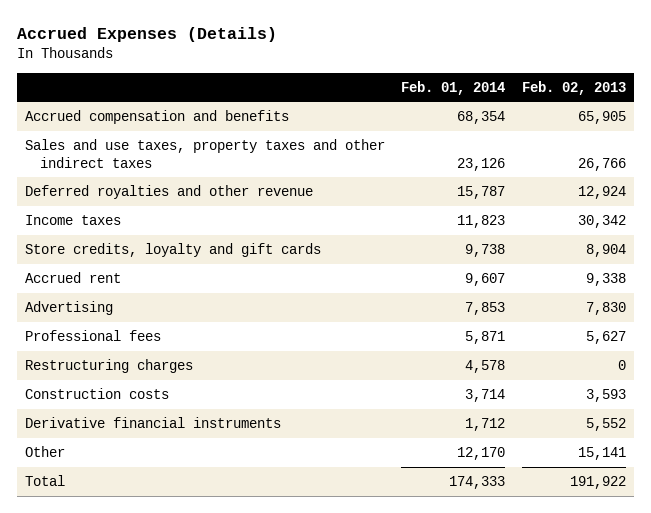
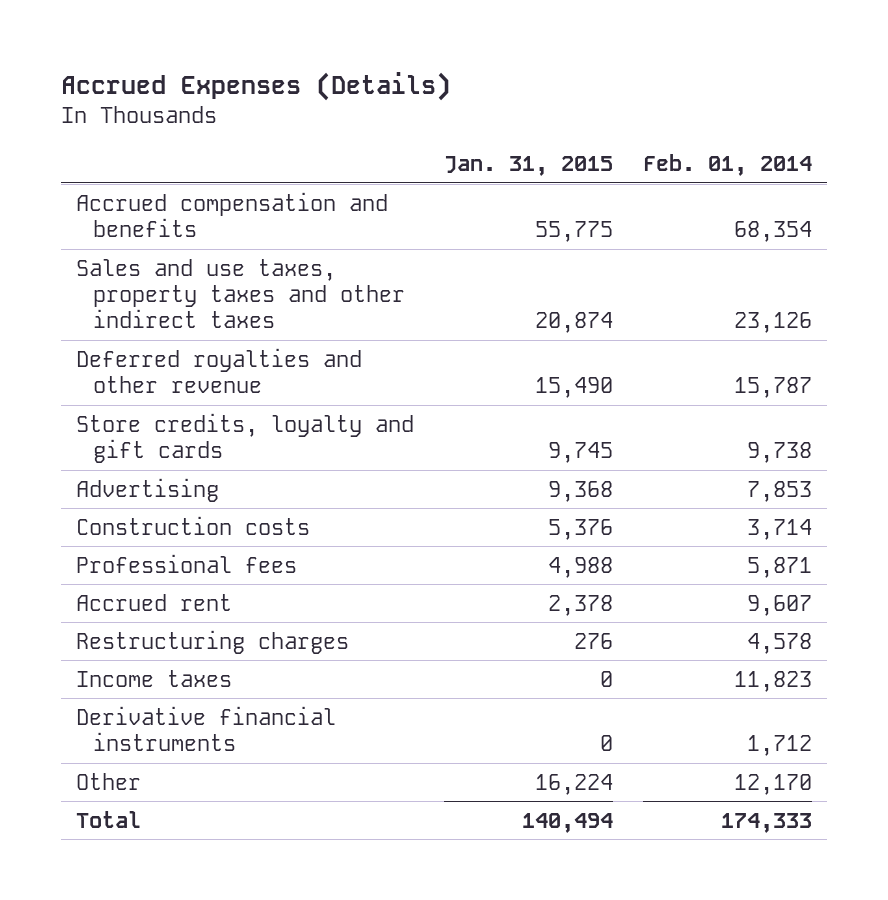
[521,80,626,95] Feb. 02, 2013 -> none
none -> [444,155,614,176] Jan. 31, 2015
[25,388,170,400] Construction costs -> [76,515,311,535] Construction costs
[25,272,122,284] Accrued rent -> [76,593,233,611] Accrued rent
[25,215,122,226] Income taxes -> [76,669,233,687] Income taxes

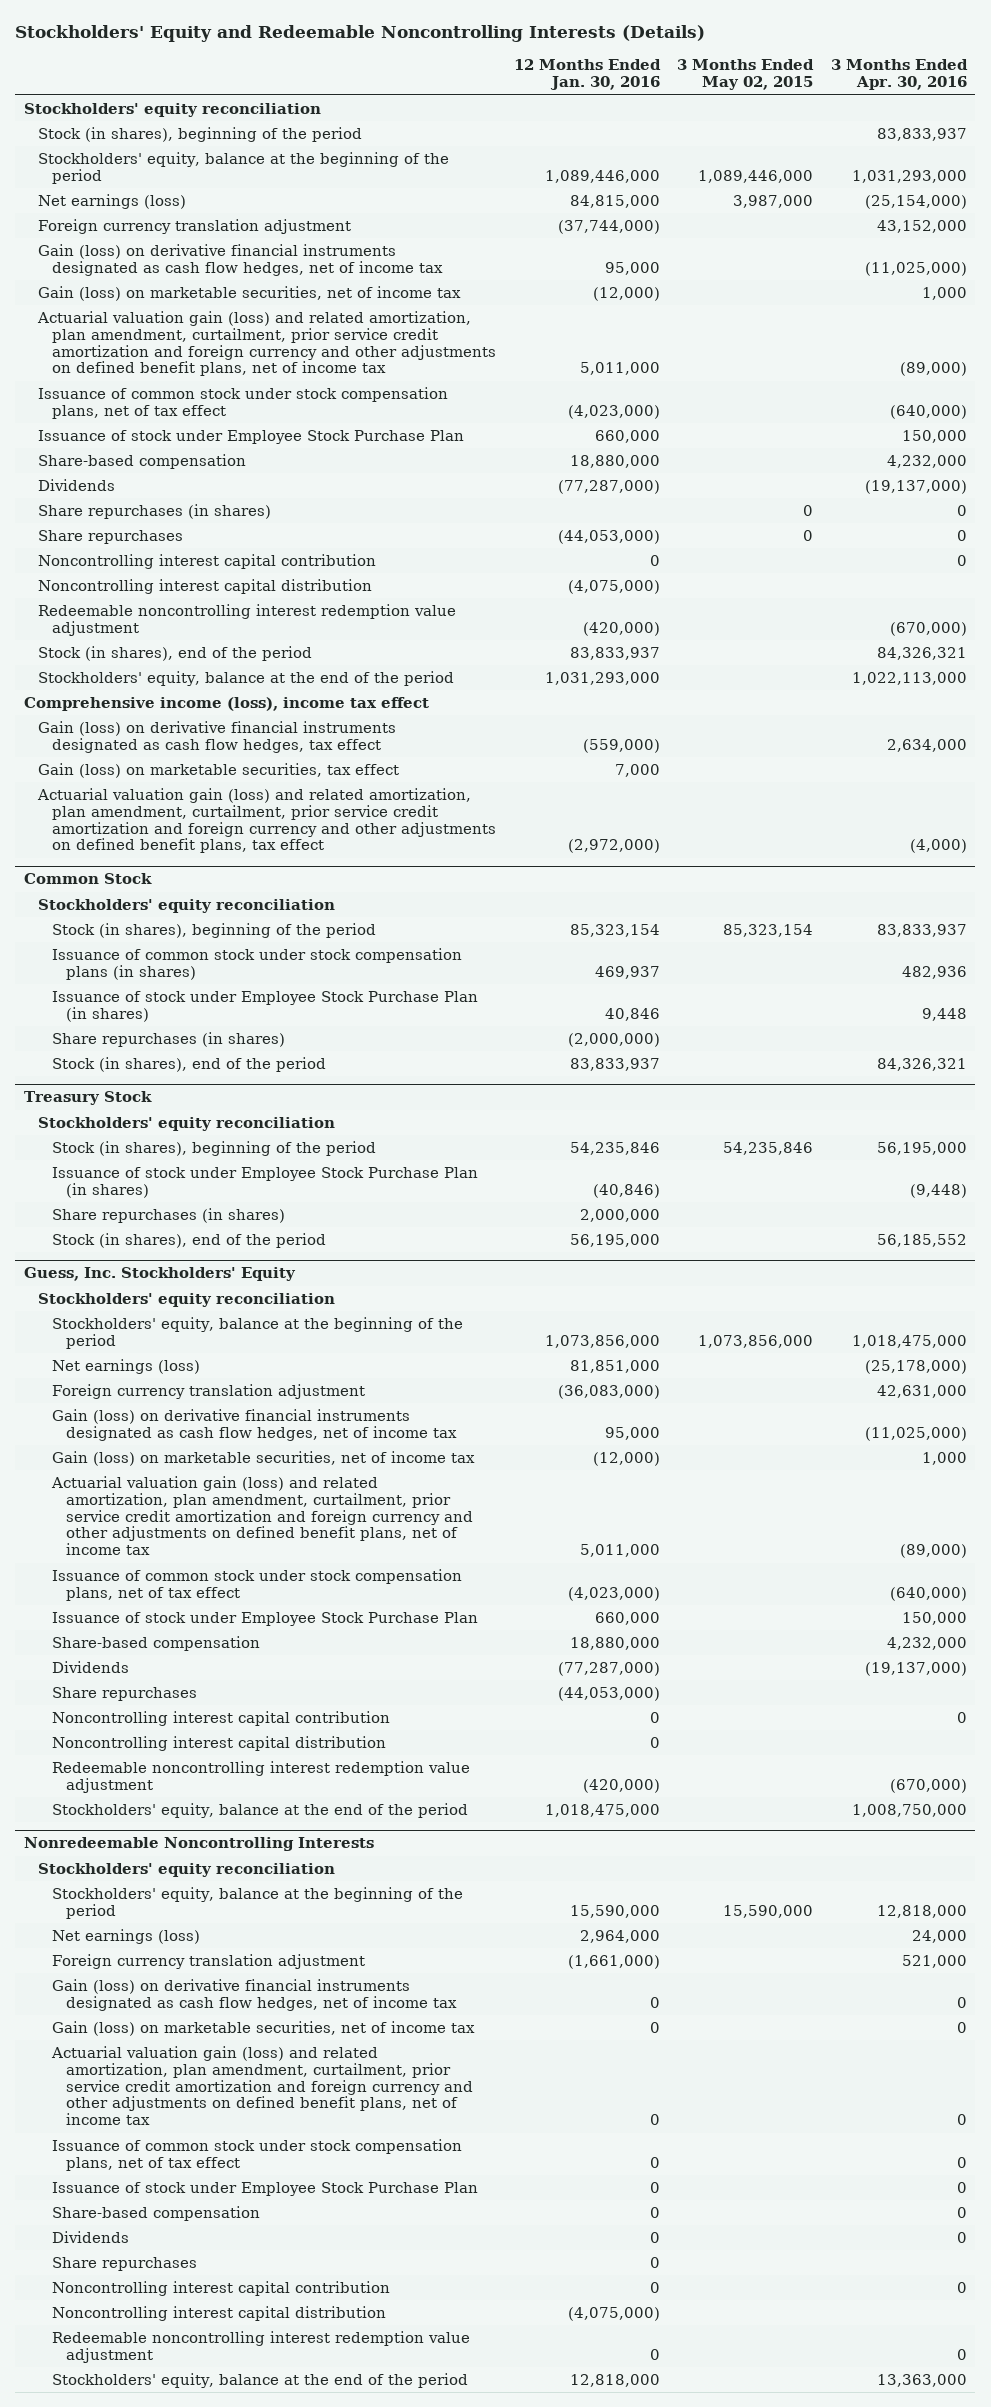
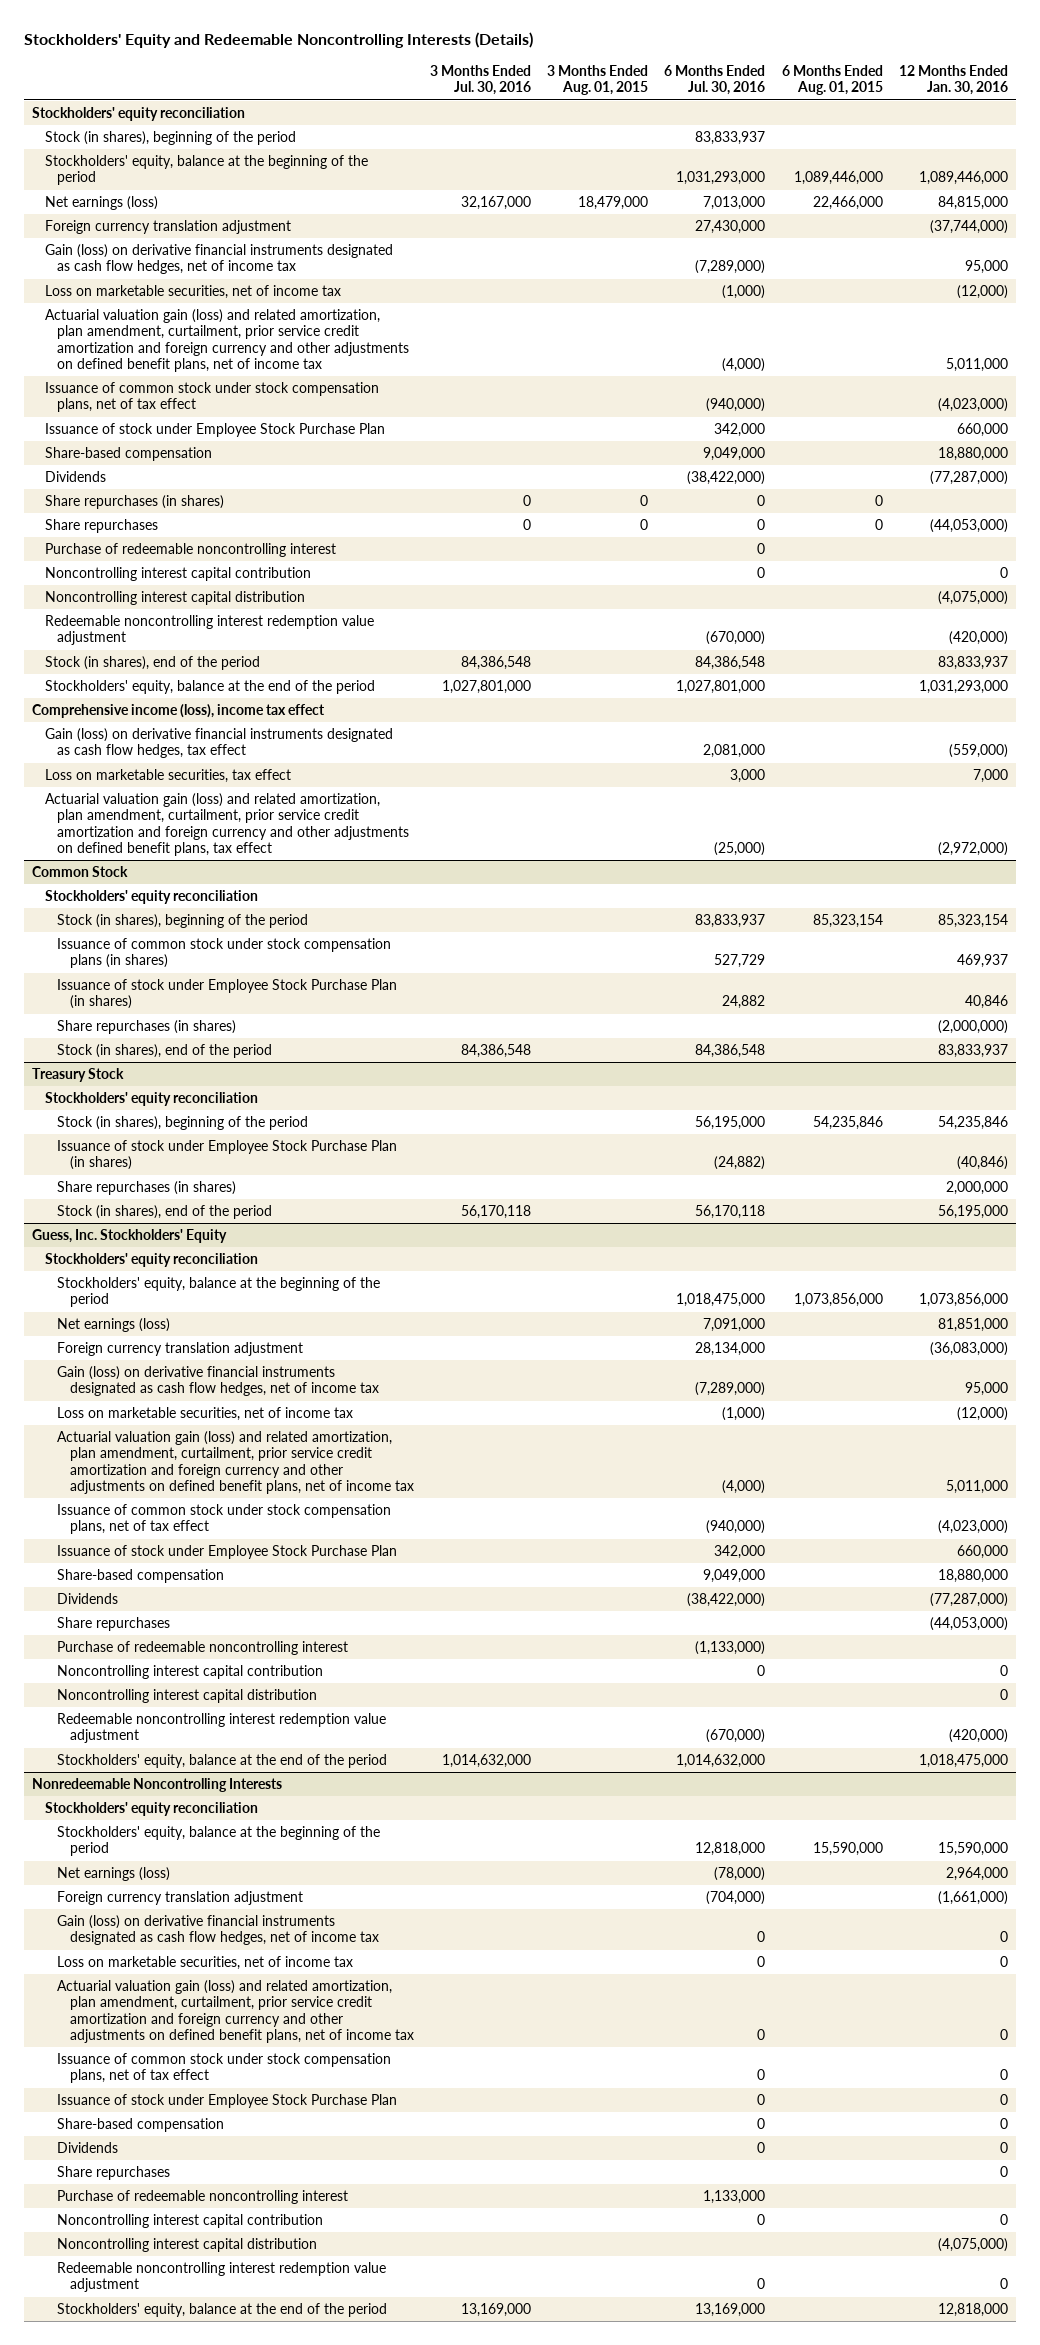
[677,59,815,91] 3 Months Ended May 02, 2015 -> none
[830,59,968,91] 3 Months Ended Apr. 30, 2016 -> none
none -> [429,65,531,96] 3 Months Ended Jul. 30, 2016
none -> [547,65,649,96] 3 Months Ended Aug. 01, 2015
none -> [664,65,766,96] 6 Months Ended Jul. 30, 2016
none -> [781,65,883,96] 6 Months Ended Aug. 01, 2015
[38,286,462,302] Gain (loss) on marketable securities, net of income tax -> [44,285,341,300] Loss on marketable securities, net of income tax
none -> [44,543,336,558] Purchase of redeemable noncontrolling interest
[38,763,400,779] Gain (loss) on marketable securities, tax effect -> [44,769,291,784] Loss on marketable securities, tax effect
[52,1451,476,1467] Gain (loss) on marketable securities, net of income tax -> [57,1407,354,1422] Loss on marketable securities, net of income tax
none -> [57,1641,349,1656] Purchase of redeemable noncontrolling interest
[52,2021,476,2037] Gain (loss) on marketable securities, net of income tax -> [57,1956,354,1971] Loss on marketable securities, net of income tax
none -> [57,2190,349,2205] Purchase of redeemable noncontrolling interest

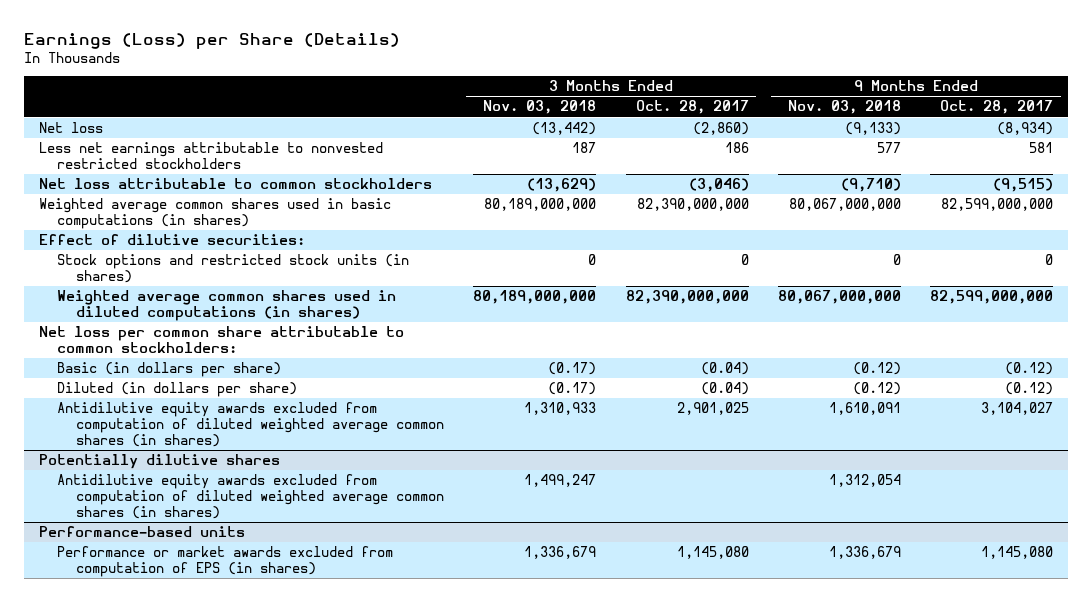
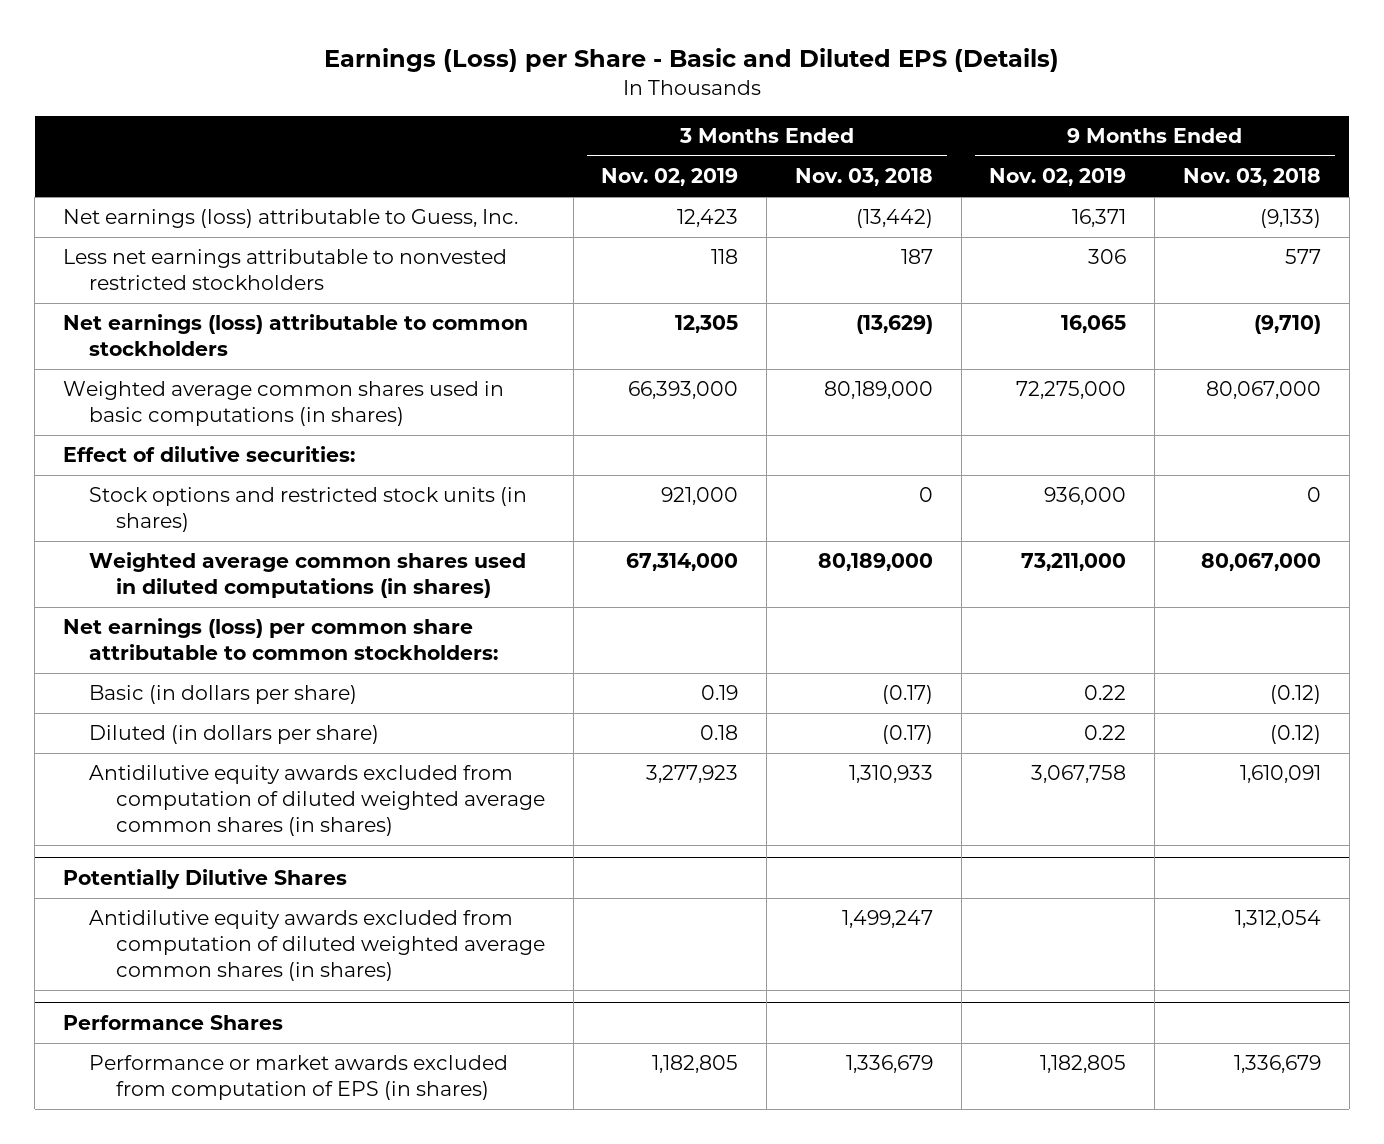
[24,32,401,49] Earnings (Loss) per Share (Details) -> [324,47,1060,72] Earnings (Loss) per Share - Basic and Diluted EPS (Details)
[635,100,749,115] Oct. 28, 2017 -> none
[940,100,1054,115] Oct. 28, 2017 -> none
none -> [601,168,739,187] Nov. 02, 2019
none -> [989,168,1127,187] Nov. 02, 2019
[38,122,103,134] Net loss -> [63,209,519,229] Net earnings (loss) attributable to Guess, Inc.
[38,178,432,190] Net loss attributable to common stockholders -> [63,314,529,357] Net earnings (loss) attributable to common stockholders
[484,198,597,212] 80,189,000,000 -> [823,381,933,400] 80,189,000
[788,198,901,212] 80,067,000,000 -> [1206,381,1322,400] 80,067,000
[473,290,597,305] 80,189,000,000 -> [817,553,933,572] 80,189,000
[777,290,901,305] 80,067,000,000 -> [1201,553,1322,572] 80,067,000
[38,326,404,353] Net loss per common share attributable to common stockholders: -> [63,618,499,661] Net earnings (loss) per common share attributable to common stockholders:
[38,454,280,470] Potentially dilutive shares -> [63,869,348,890] Potentially Dilutive Shares
[38,526,245,538] Performance-based units -> [63,1015,284,1031] Performance Shares

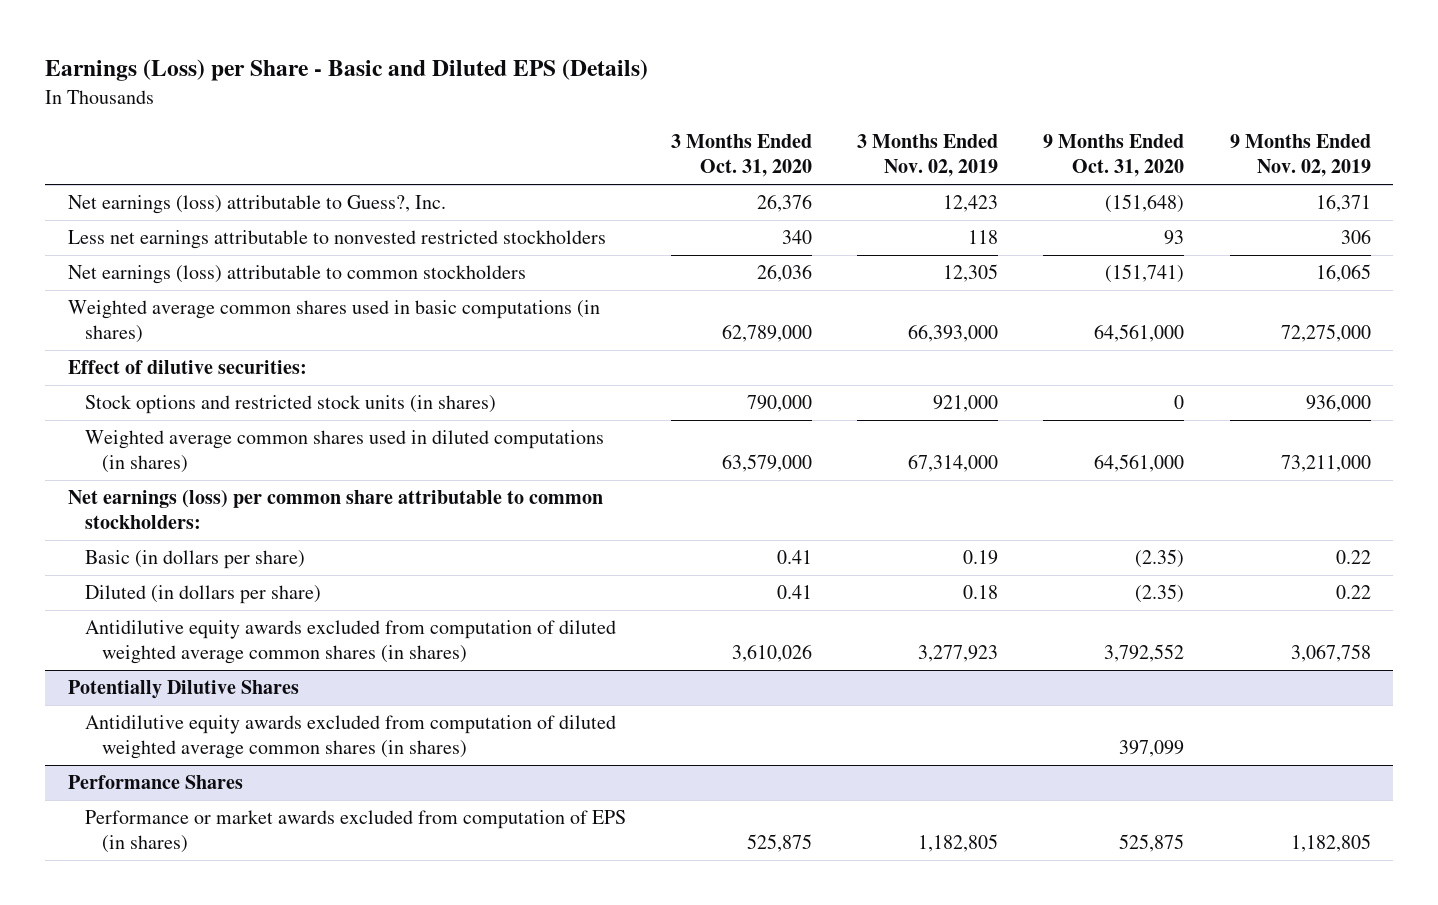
[794,168,933,187] Nov. 03, 2018 -> none
[1183,168,1322,187] Nov. 03, 2018 -> none
none -> [670,134,812,178] 3 Months Ended Oct. 31, 2020
none -> [1043,134,1185,178] 9 Months Ended Oct. 31, 2020
[63,209,519,229] Net earnings (loss) attributable to Guess, Inc. -> [67,195,446,215] Net earnings (loss) attributable to Guess?, Inc.

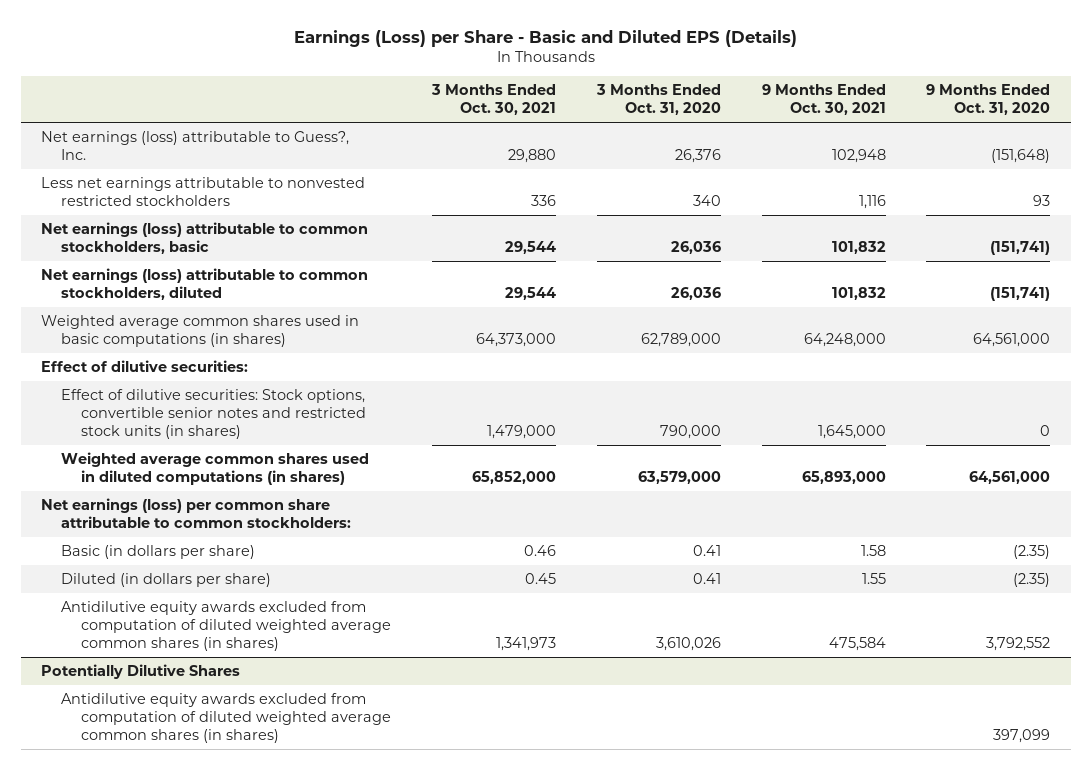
[857,134,999,178] 3 Months Ended Nov. 02, 2019 -> none
[1229,134,1371,178] 9 Months Ended Nov. 02, 2019 -> none
none -> [431,84,557,116] 3 Months Ended Oct. 30, 2021
none -> [761,84,886,116] 9 Months Ended Oct. 30, 2021
[67,265,526,285] Net earnings (loss) attributable to common stockholders -> [40,221,368,255] Net earnings (loss) attributable to common stockholders, basic
none -> [40,267,368,301] Net earnings (loss) attributable to common stockholders, diluted
[84,395,496,415] Stock options and restricted stock units (in shares) -> [61,388,367,440] Effect of dilutive securities: Stock options, convertible senior notes and restricted stock units (in shares)
[67,775,243,790] Performance Shares -> none
[84,810,626,854] Performance or market awards excluded from computation of EPS (in shares) -> none

